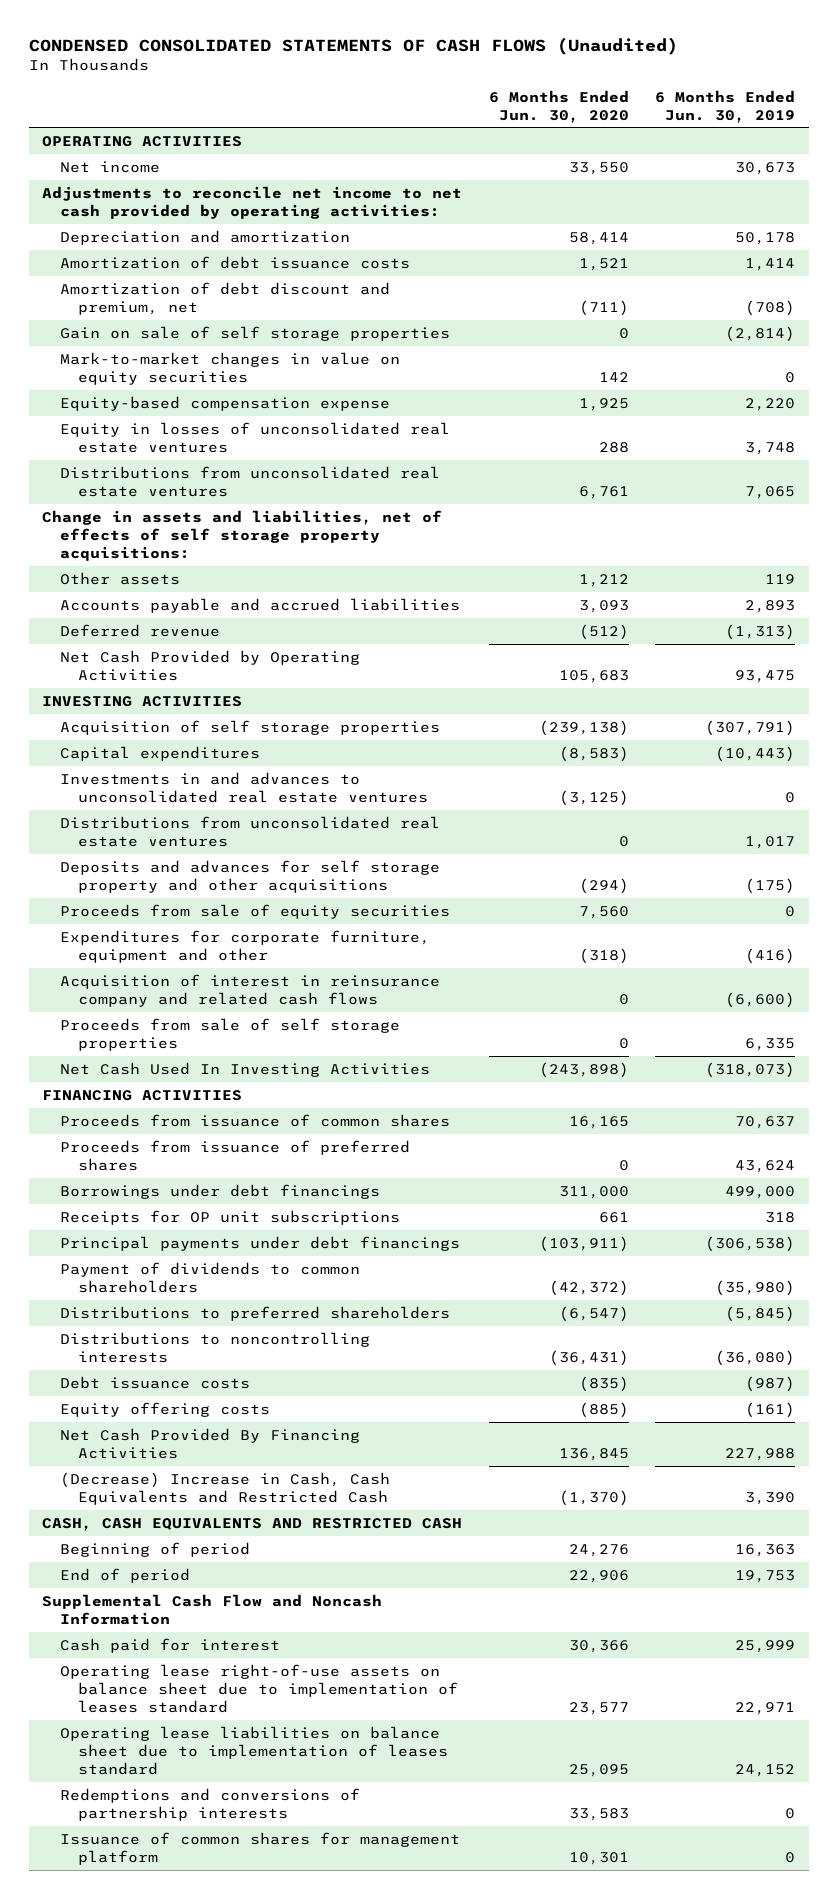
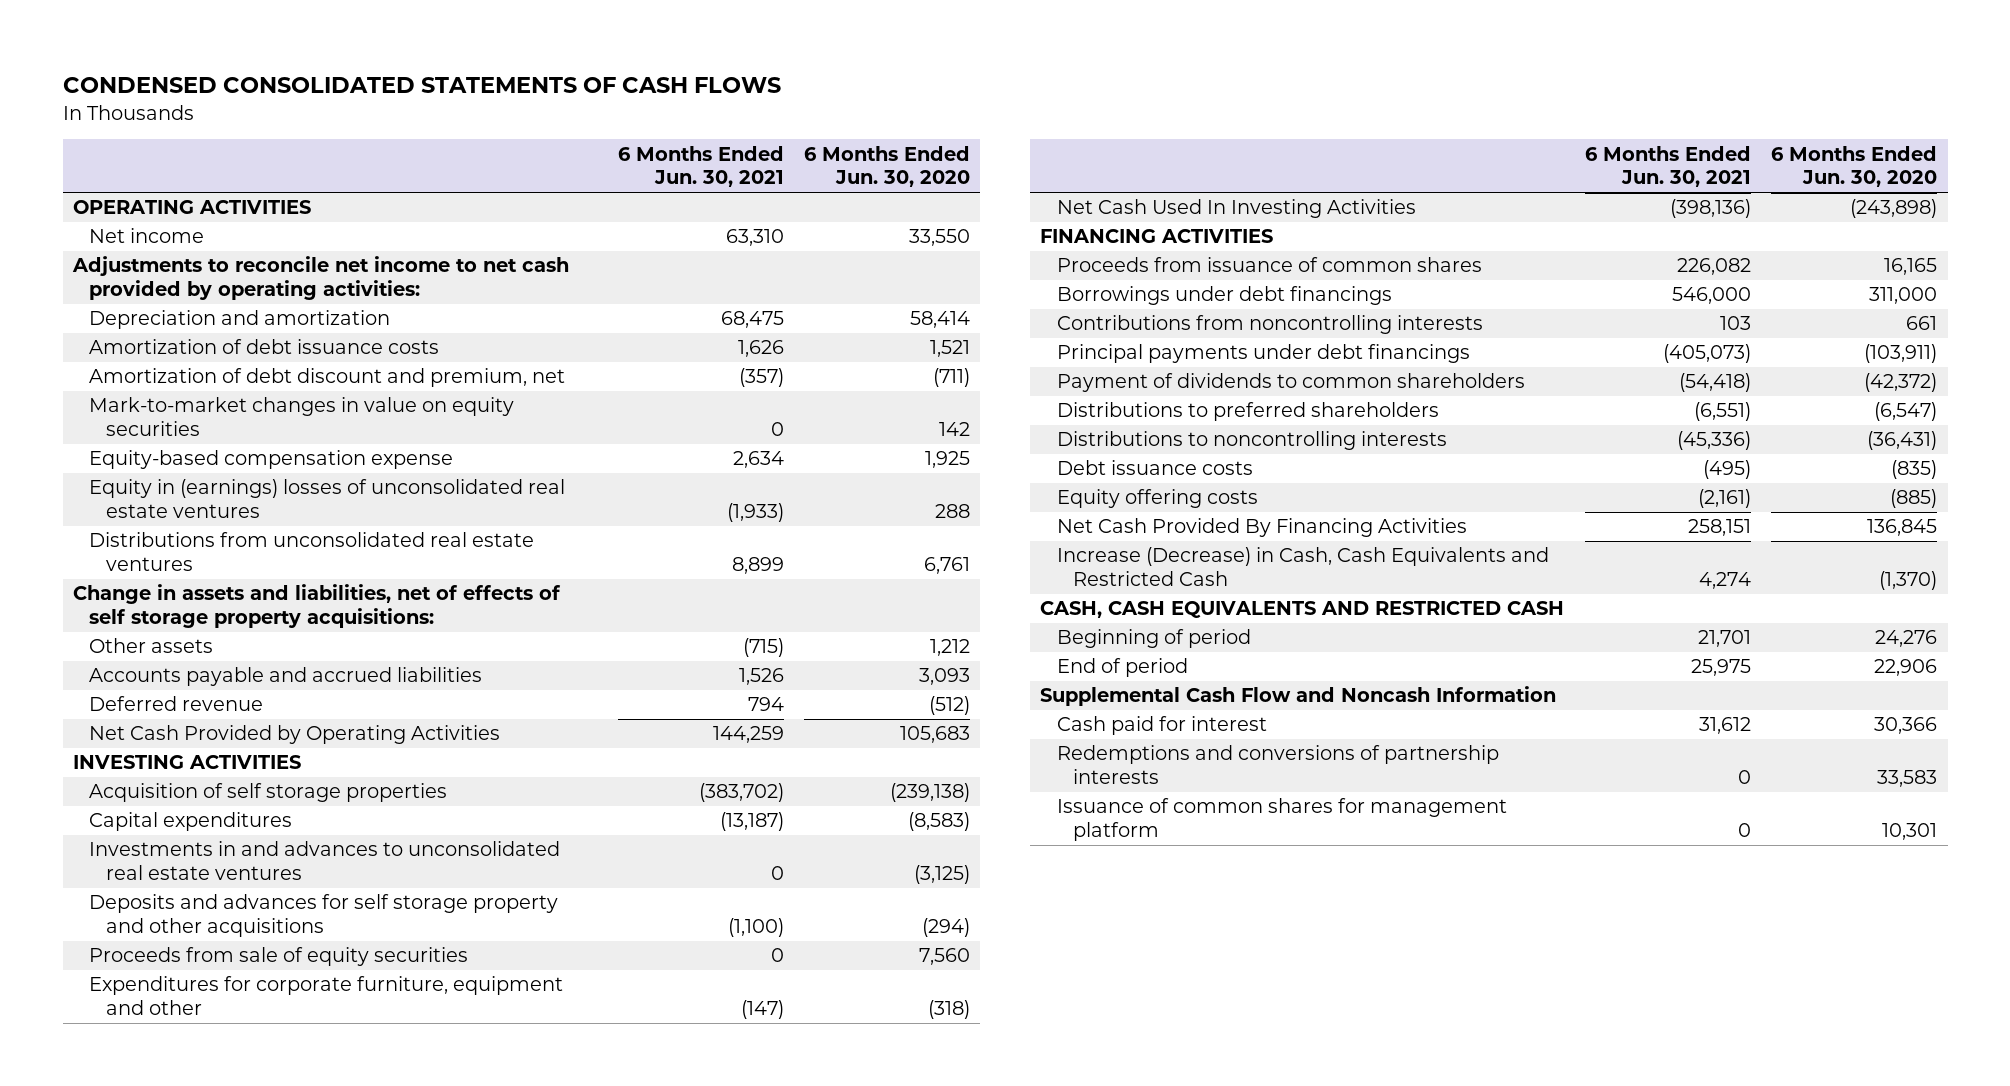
[28,36,678,55] CONDENSED CONSOLIDATED STATEMENTS OF CASH FLOWS (Unaudited) -> [62,77,781,94] CONDENSED CONSOLIDATED STATEMENTS OF CASH FLOWS
[655,89,796,123] 6 Months Ended Jun. 30, 2019 -> none
none -> [617,145,784,188] 6 Months Ended Jun. 30, 2021
[60,325,451,341] Gain on sale of self storage properties -> none
[60,421,451,453] Equity in losses of unconsolidated real estate ventures -> [89,479,566,519] Equity in (earnings) losses of unconsolidated real estate ventures
[60,815,441,847] Distributions from unconsolidated real estate ventures -> none
[60,973,441,1007] Acquisition of interest in reinsurance company and related cash flows -> none
[60,1017,401,1051] Proceeds from sale of self storage properties -> none
[60,1139,411,1171] Proceeds from issuance of preferred shares -> none
[60,1209,401,1225] Receipts for OP unit subscriptions -> [1056,315,1483,335] Contributions from noncontrolling interests
[60,1471,391,1505] (Decrease) Increase in Cash, Cash Equivalents and Restricted Cash -> [1056,547,1549,587] Increase (Decrease) in Cash, Cash Equivalents and Restricted Cash
[60,1663,459,1713] Operating lease right-of-use assets on balance sheet due to implementation of leases standard -> none
[60,1725,449,1775] Operating lease liabilities on balance sheet due to implementation of leases standard -> none

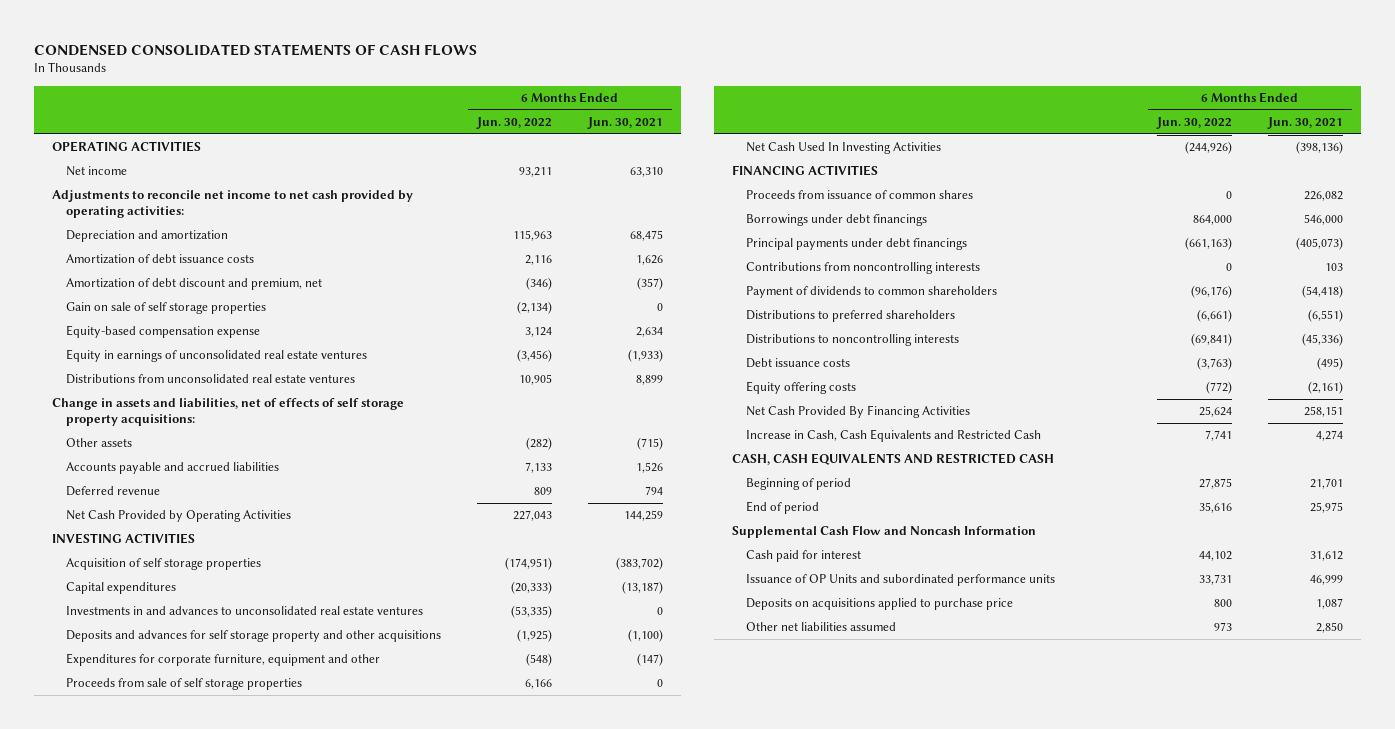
[804,145,971,188] 6 Months Ended Jun. 30, 2020 -> none
none -> [476,116,553,129] Jun. 30, 2022
[89,397,515,437] Mark-to-market changes in value on equity securities -> none
none -> [65,302,266,315] Gain on sale of self storage properties
[89,479,566,519] Equity in (earnings) losses of unconsolidated real estate ventures -> [65,349,367,363] Equity in earnings of unconsolidated real estate ventures
[89,947,469,967] Proceeds from sale of equity securities -> none
none -> [65,678,302,691] Proceeds from sale of self storage properties
[1056,315,1483,335] Contributions from noncontrolling interests -> [745,262,980,275] Contributions from noncontrolling interests
[1056,547,1549,587] Increase (Decrease) in Cash, Cash Equivalents and Restricted Cash -> [745,429,1041,443] Increase in Cash, Cash Equivalents and Restricted Cash
[1056,745,1499,785] Redemptions and conversions of partnership interests -> none
[1056,798,1507,842] Issuance of common shares for management platform -> none
none -> [745,574,1055,587] Issuance of OP Units and subordinated performance units
none -> [745,598,1013,611] Deposits on acquisitions applied to purchase price
none -> [745,622,896,632] Other net liabilities assumed

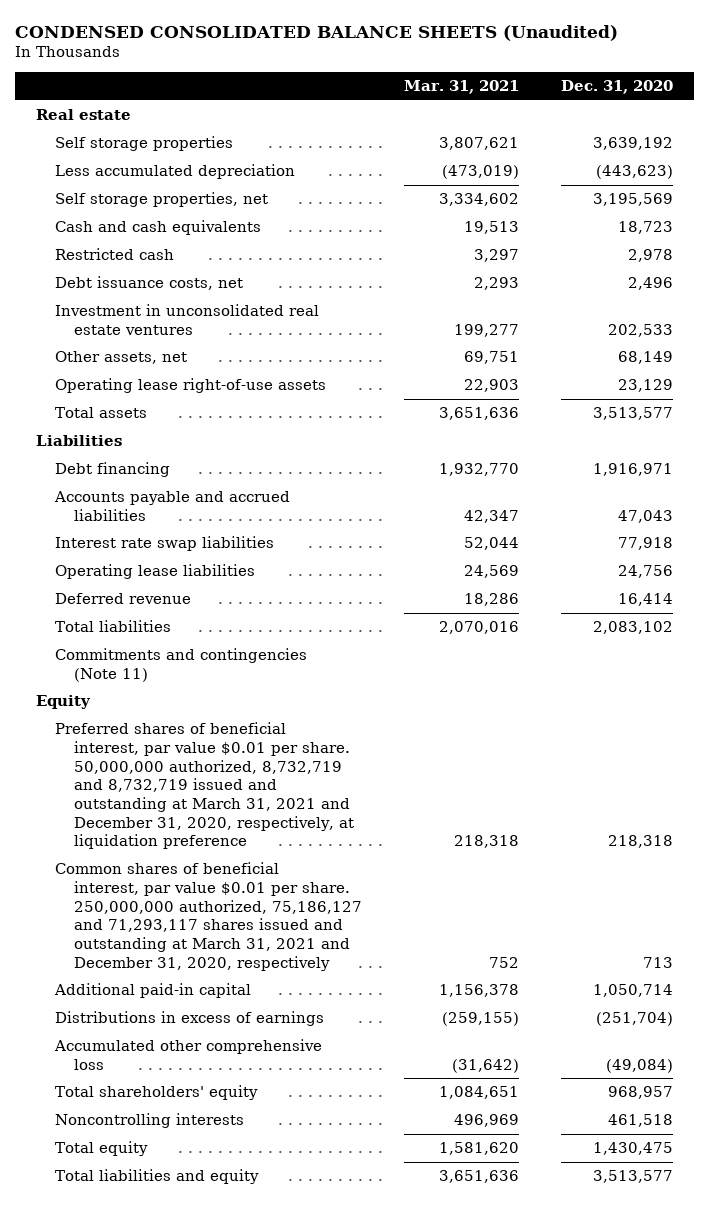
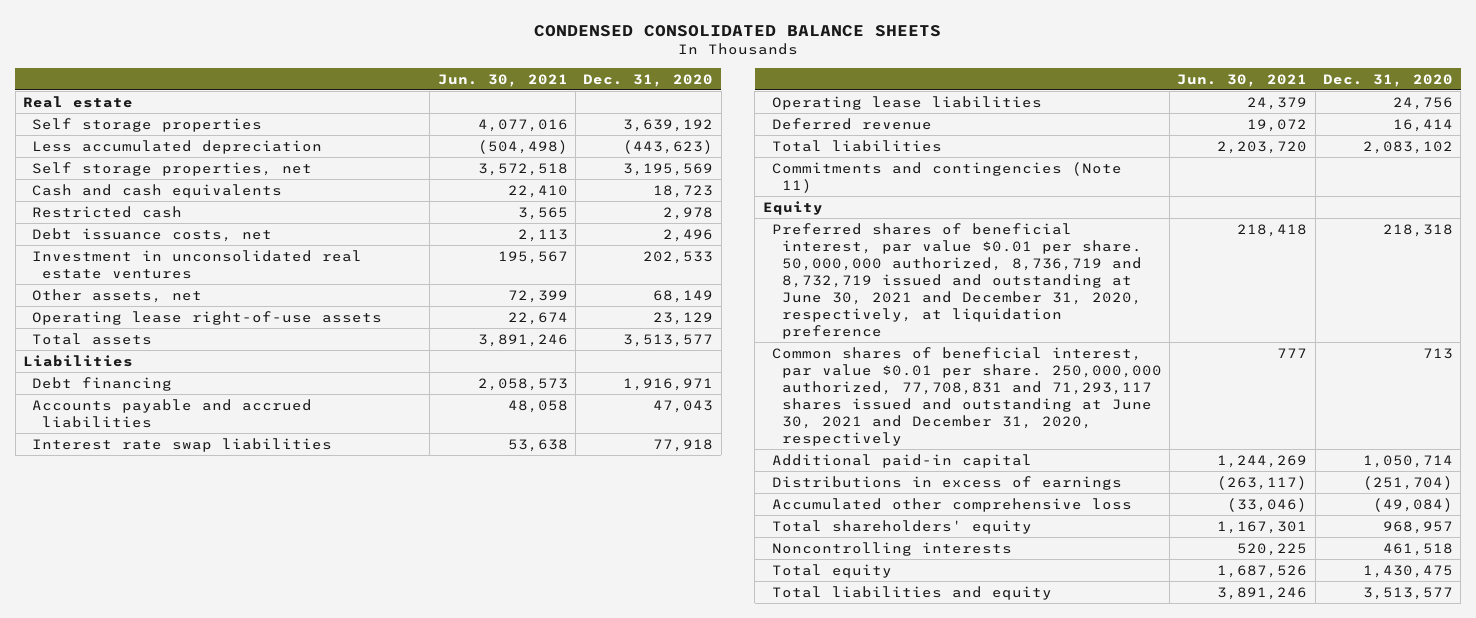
[14,24,618,41] CONDENSED CONSOLIDATED BALANCE SHEETS (Unaudited) -> [533,25,941,38] CONDENSED CONSOLIDATED BALANCE SHEETS
[404,80,520,95] Mar. 31, 2021 -> none
none -> [437,73,568,87] Jun. 30, 2021
[54,722,355,850] Preferred shares of beneficial interest, par value $0.01 per share. 50,000,000 authorized, 8,732,719 and 8,732,719 issued and outstanding at March 31, 2021 and December 31, 2020, respectively, at liquidation preference -> [772,222,1142,339] Preferred shares of beneficial interest, par value $0.01 per share. 50,000,000 authorized, 8,736,719 and 8,732,719 issued and outstanding at June 30, 2021 and December 31, 2020, respectively, at liquidation preference
[54,862,363,971] Common shares of beneficial interest, par value $0.01 per share. 250,000,000 authorized, 75,186,127 and 71,293,117 shares issued and outstanding at March 31, 2021 and December 31, 2020, respectively -> [772,346,1162,446] Common shares of beneficial interest, par value $0.01 per share. 250,000,000 authorized, 77,708,831 and 71,293,117 shares issued and outstanding at June 30, 2021 and December 31, 2020, respectively

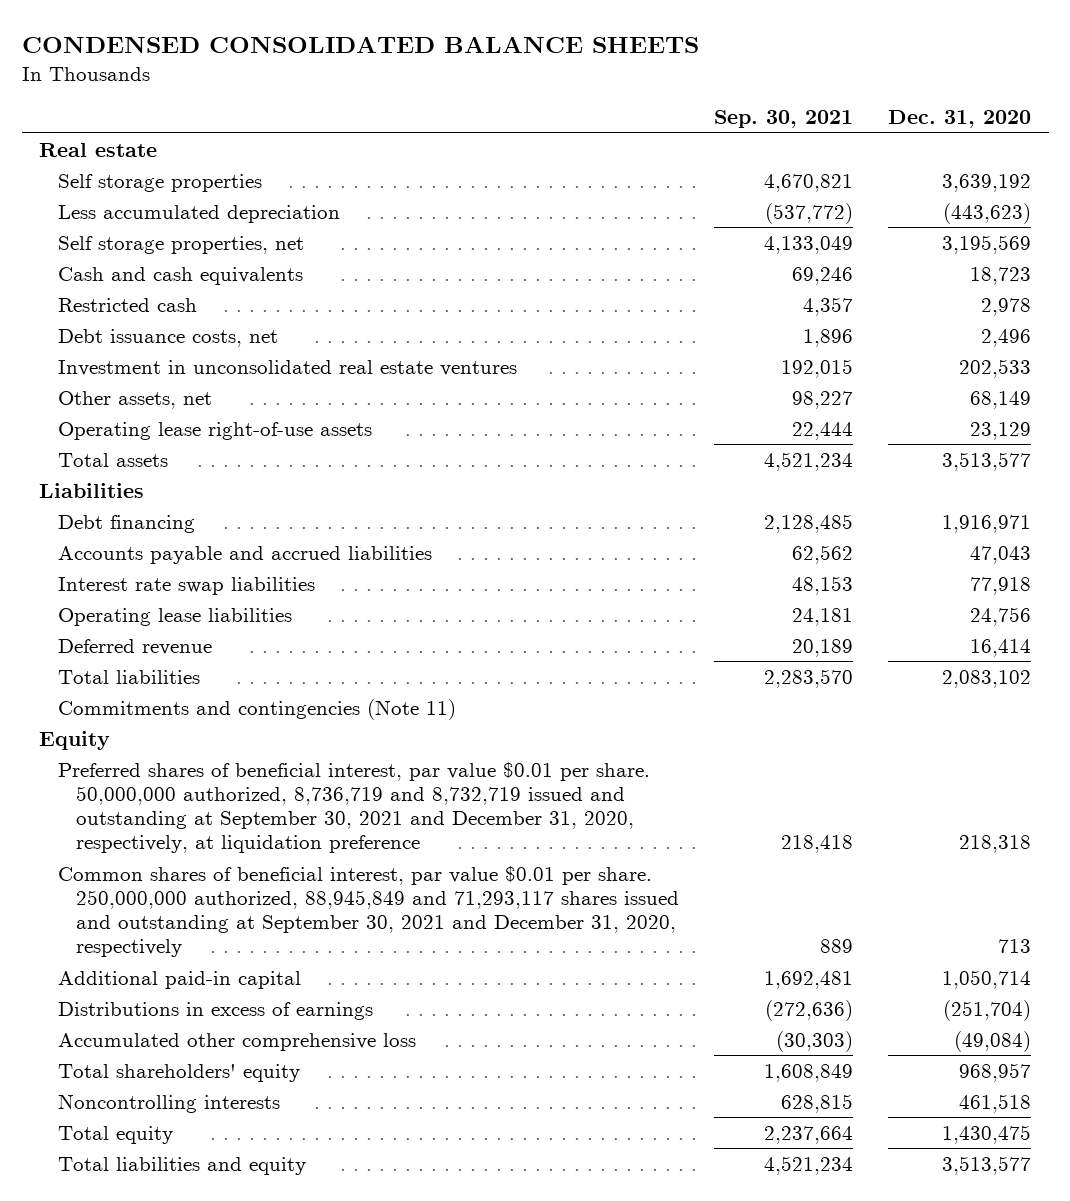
[437,73,568,87] Jun. 30, 2021 -> none
none -> [714,110,854,129] Sep. 30, 2021
[772,222,1142,339] Preferred shares of beneficial interest, par value $0.01 per share. 50,000,000 authorized, 8,736,719 and 8,732,719 issued and outstanding at June 30, 2021 and December 31, 2020, respectively, at liquidation preference -> [57,761,650,853] Preferred shares of beneficial interest, par value $0.01 per share. 50,000,000 authorized, 8,736,719 and 8,732,719 issued and outstanding at September 30, 2021 and December 31, 2020, respectively, at liquidation preference
[772,346,1162,446] Common shares of beneficial interest, par value $0.01 per share. 250,000,000 authorized, 77,708,831 and 71,293,117 shares issued and outstanding at June 30, 2021 and December 31, 2020, respectively -> [57,865,680,957] Common shares of beneficial interest, par value $0.01 per share. 250,000,000 authorized, 88,945,849 and 71,293,117 shares issued and outstanding at September 30, 2021 and December 31, 2020, respectively

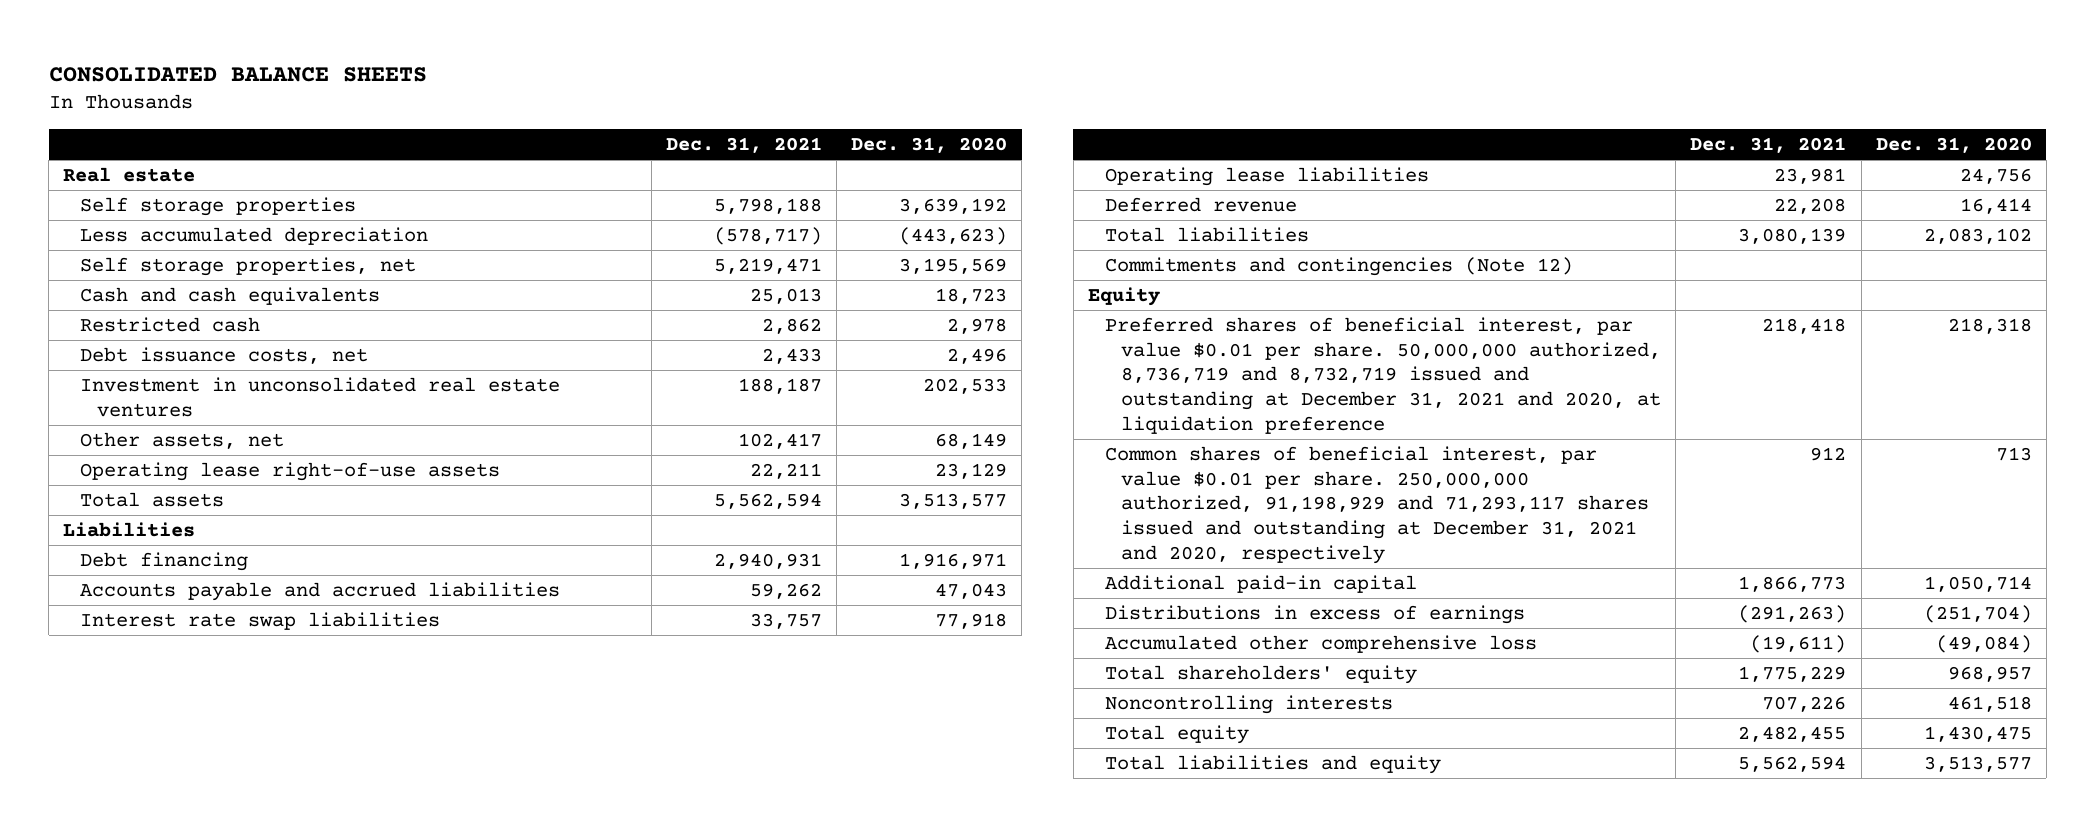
[21,36,699,54] CONDENSED CONSOLIDATED BALANCE SHEETS -> [48,66,427,82] CONSOLIDATED BALANCE SHEETS
[714,110,854,129] Sep. 30, 2021 -> none
none -> [666,136,823,153] Dec. 31, 2021
[57,698,456,720] Commitments and contingencies (Note 11) -> [1104,257,1573,277] Commitments and contingencies (Note 12)
[57,761,650,853] Preferred shares of beneficial interest, par value $0.01 per share. 50,000,000 authorized, 8,736,719 and 8,732,719 issued and outstanding at September 30, 2021 and December 31, 2020, respectively, at liquidation preference -> [1104,317,1662,434] Preferred shares of beneficial interest, par value $0.01 per share. 50,000,000 authorized, 8,736,719 and 8,732,719 issued and outstanding at December 31, 2021 and 2020, at liquidation preference
[57,865,680,957] Common shares of beneficial interest, par value $0.01 per share. 250,000,000 authorized, 88,945,849 and 71,293,117 shares issued and outstanding at September 30, 2021 and December 31, 2020, respectively -> [1104,446,1650,564] Common shares of beneficial interest, par value $0.01 per share. 250,000,000 authorized, 91,198,929 and 71,293,117 shares issued and outstanding at December 31, 2021 and 2020, respectively

